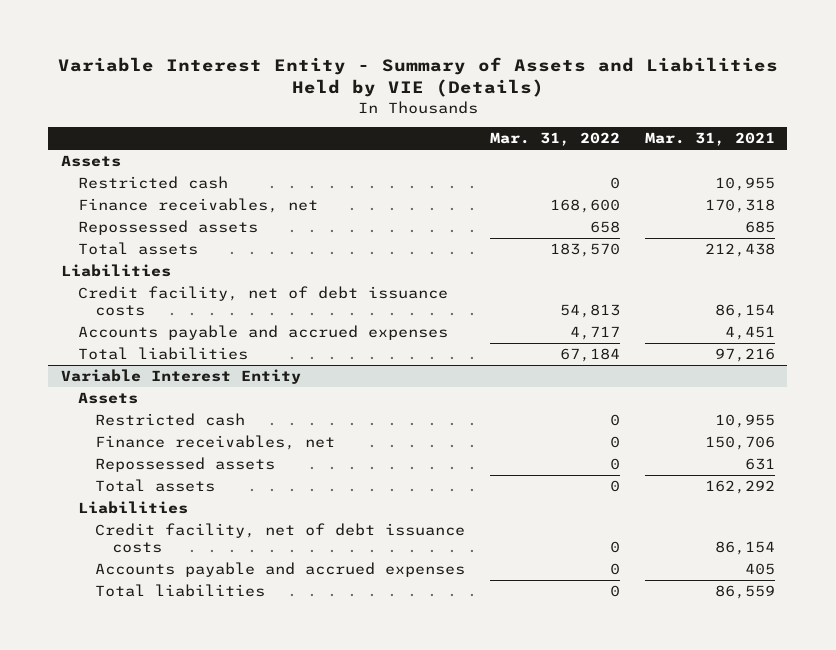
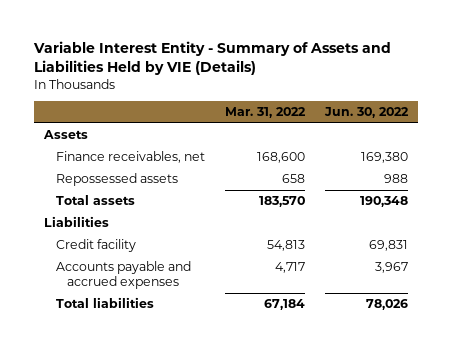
[644,132,775,147] Mar. 31, 2021 -> none
none -> [323,107,409,119] Jun. 30, 2022
[77,176,228,190] Restricted cash -> none
[77,286,448,317] Credit facility, net of debt issuance costs -> [55,239,136,253] Credit facility
[60,369,301,385] Variable Interest Entity -> none
[77,392,138,405] Assets -> none
[94,413,245,427] Restricted cash -> none
[94,435,335,451] Finance receivables, net -> none
[94,457,275,473] Repossessed assets -> none
[94,479,215,493] Total assets -> none
[77,501,188,515] Liabilities -> none
[94,523,465,554] Credit facility, net of debt issuance costs -> none
[94,562,465,578] Accounts payable and accrued expenses -> none
[94,584,265,598] Total liabilities -> none

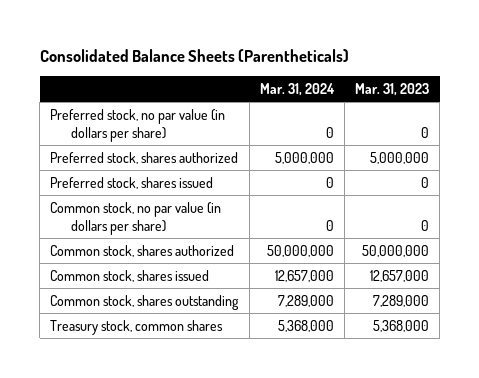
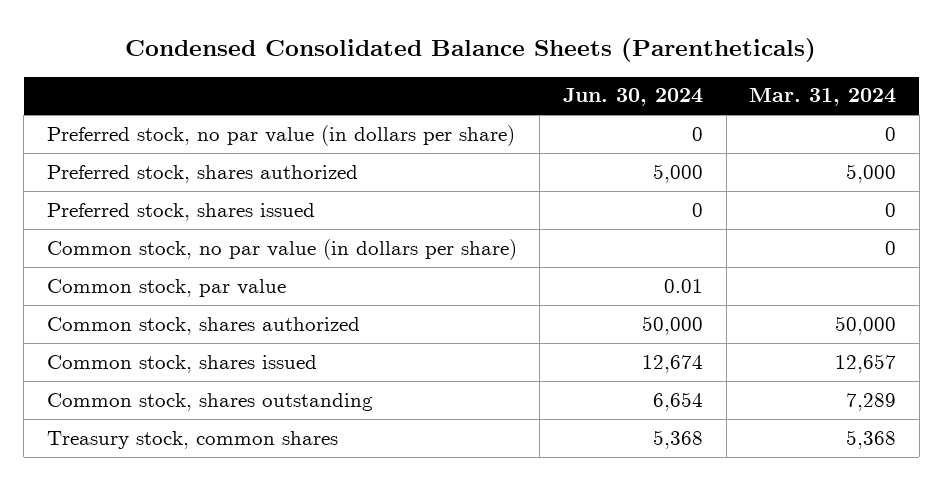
[39,48,349,62] Consolidated Balance Sheets (Parentheticals) -> [125,37,817,62] Condensed Consolidated Balance Sheets (Parentheticals)
[355,82,430,96] Mar. 31, 2023 -> none
none -> [562,88,703,107] Jun. 30, 2024
[274,151,334,164] 5,000,000 -> [846,163,897,183] 5,000
none -> [46,278,286,297] Common stock, par value
[266,244,334,257] 50,000,000 -> [835,315,897,335] 50,000
[274,269,334,282] 12,657,000 -> [835,353,897,373] 12,657
[277,294,334,307] 7,289,000 -> [846,392,897,411] 7,289
[277,319,334,332] 5,368,000 -> [846,429,897,449] 5,368

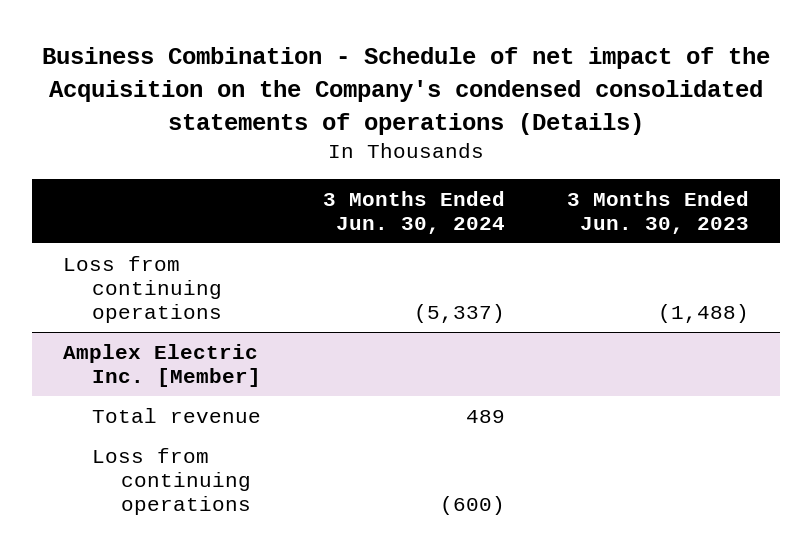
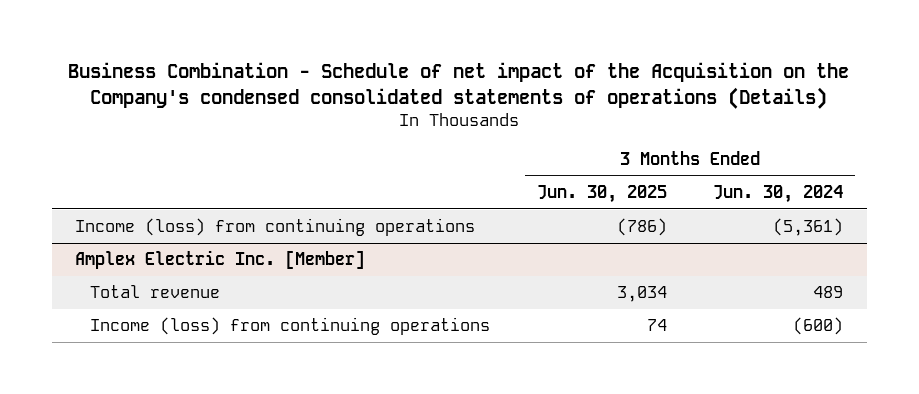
[567,190,750,234] 3 Months Ended Jun. 30, 2023 -> none
none -> [536,184,667,203] Jun. 30, 2025
[62,255,222,324] Loss from continuing operations -> [75,218,476,237] Income (loss) from continuing operations
[414,304,506,324] (5,337) -> [773,218,844,237] (5,361)
[91,447,251,516] Loss from continuing operations -> [90,317,491,336] Income (loss) from continuing operations

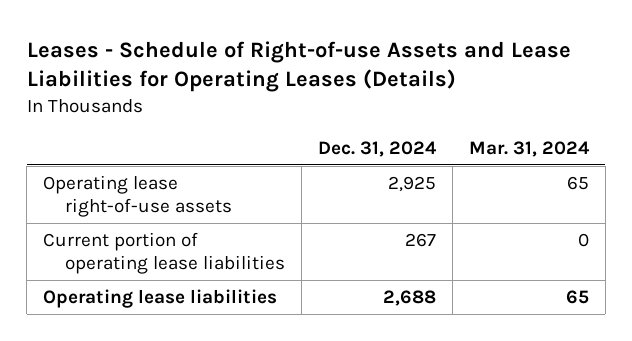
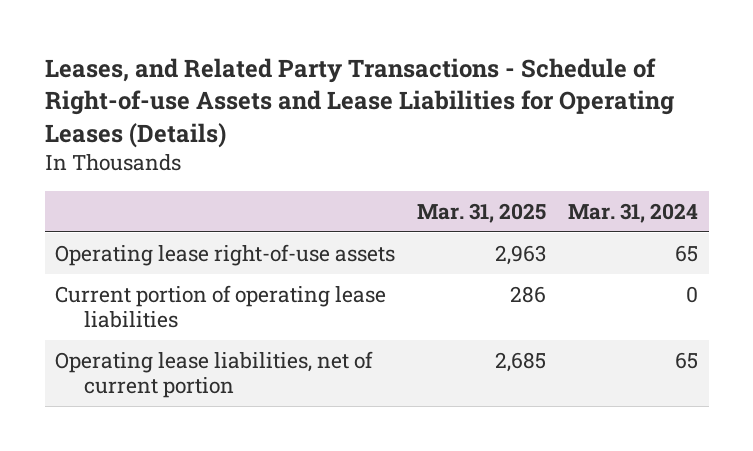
[26,40,571,93] Leases - Schedule of Right-of-use Assets and Lease Liabilities for Operating Leases (Details) -> [44,57,674,148] Leases, and Related Party Transactions - Schedule of Right-of-use Assets and Lease Liabilities for Operating Leases (Details)
[317,141,437,158] Dec. 31, 2024 -> none
none -> [417,202,547,223] Mar. 31, 2025
[43,288,278,308] Operating lease liabilities -> [55,351,374,399] Operating lease liabilities, net of current portion

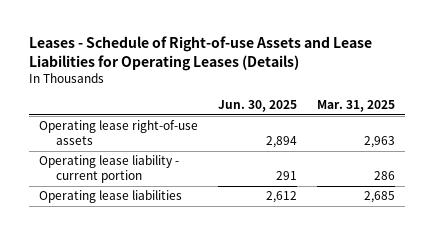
[44,57,674,148] Leases, and Related Party Transactions - Schedule of Right-of-use Assets and Lease Liabilities for Operating Leases (Details) -> [29,35,373,71] Leases - Schedule of Right-of-use Assets and Lease Liabilities for Operating Leases (Details)
[567,202,698,223] Mar. 31, 2024 -> none
none -> [217,100,297,113] Jun. 30, 2025
[55,285,387,329] Current portion of operating lease liabilities -> [38,155,179,184] Operating lease liability - current portion
[55,351,374,399] Operating lease liabilities, net of current portion -> [38,190,182,204] Operating lease liabilities

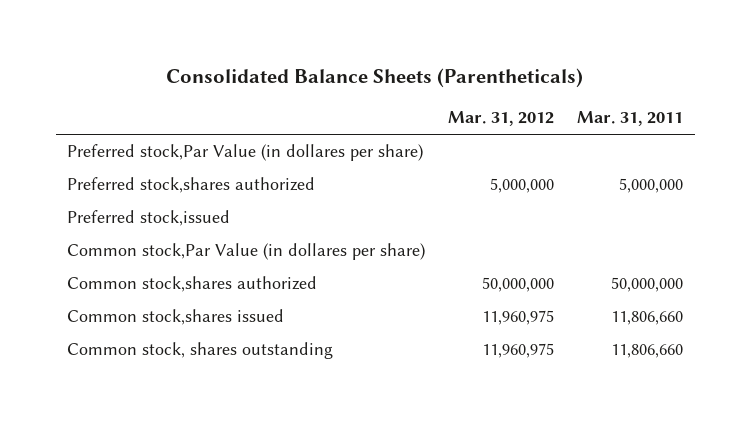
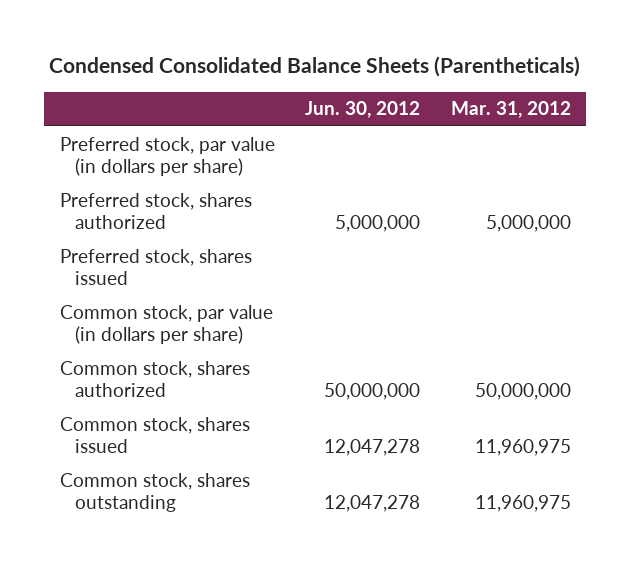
[166,68,584,89] Consolidated Balance Sheets (Parentheticals) -> [49,56,581,78] Condensed Consolidated Balance Sheets (Parentheticals)
[577,111,684,127] Mar. 31, 2011 -> none
none -> [305,101,421,119] Jun. 30, 2012
[67,144,424,162] Preferred stock,Par Value (in dollares per share) -> [59,136,275,176] Preferred stock, par value (in dollars per share)
[67,177,316,194] Preferred stock,shares authorized -> [59,192,252,229] Preferred stock, shares authorized
[67,210,231,227] Preferred stock,issued -> [59,248,252,285] Preferred stock, shares issued
[67,243,426,261] Common stock,Par Value (in dollares per share) -> [59,304,273,344] Common stock, par value (in dollars per share)
[67,276,318,293] Common stock,shares authorized -> [59,360,250,397] Common stock, shares authorized
[67,309,285,326] Common stock,shares issued -> [59,416,250,453] Common stock, shares issued

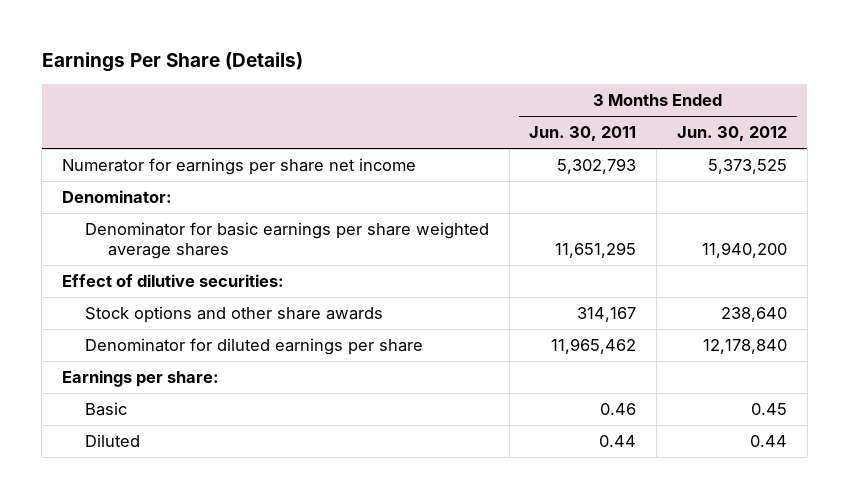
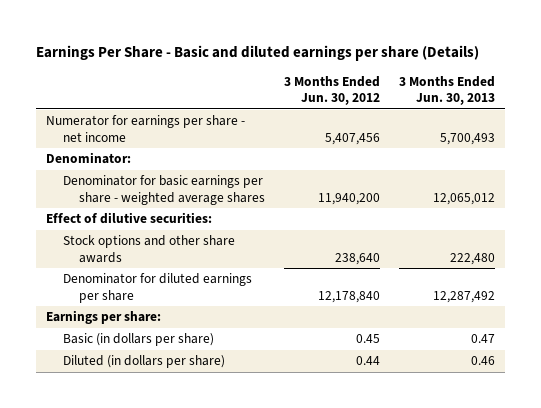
[41,52,303,73] Earnings Per Share (Details) -> [36,45,480,62] Earnings Per Share - Basic and diluted earnings per share (Details)
[529,126,637,142] Jun. 30, 2011 -> none
none -> [399,75,496,106] 3 Months Ended Jun. 30, 2013
[62,158,417,176] Numerator for earnings per share net income -> [46,115,246,142] Numerator for earnings per share - net income
[708,159,788,175] 5,373,525 -> [325,132,381,145] 5,407,456
[84,222,489,259] Denominator for basic earnings per share weighted average shares -> [62,175,266,205] Denominator for basic earnings per share - weighted average shares
[84,402,127,417] Basic -> [62,333,214,347] Basic (in dollars per share)
[84,434,140,448] Diluted -> [62,355,225,369] Diluted (in dollars per share)

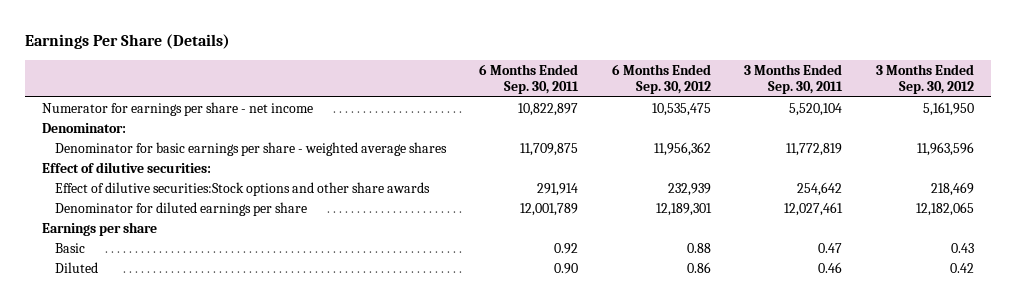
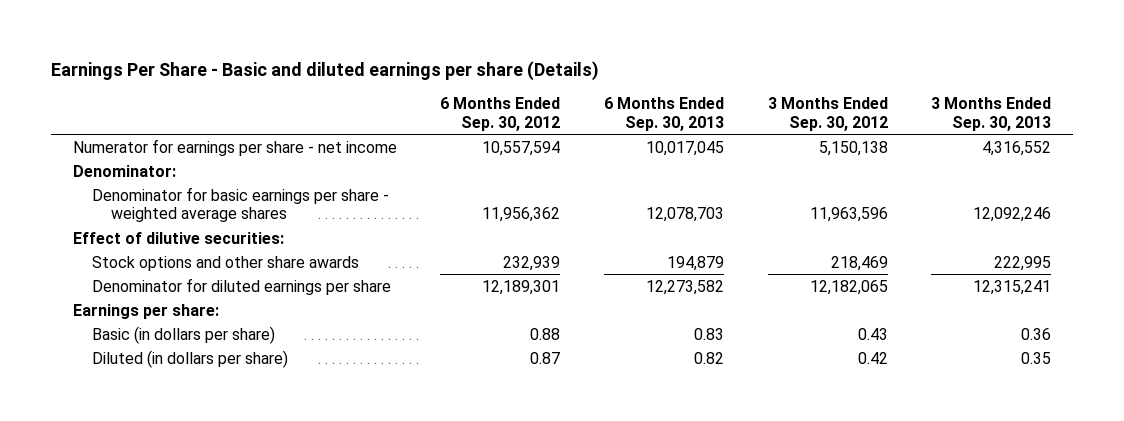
[25,34,231,50] Earnings Per Share (Details) -> [51,60,600,81] Earnings Per Share - Basic and diluted earnings per share (Details)
[479,64,580,95] 6 Months Ended Sep. 30, 2011 -> none
[744,64,844,95] 3 Months Ended Sep. 30, 2011 -> none
none -> [603,97,724,131] 6 Months Ended Sep. 30, 2013
none -> [931,97,1052,131] 3 Months Ended Sep. 30, 2013
[651,102,711,116] 10,535,475 -> [482,140,561,156] 10,557,594
[923,101,975,116] 5,161,950 -> [818,140,888,156] 5,150,138
[54,181,430,196] Effect of dilutive securities:Stock options and other share awards -> [91,255,359,271] Stock options and other share awards
[41,221,157,236] Earnings per share -> [72,303,219,319] Earnings per share:
[54,242,85,253] Basic -> [91,325,275,344] Basic (in dollars per share)
[54,261,98,273] Diluted -> [91,349,288,368] Diluted (in dollars per share)
[686,261,711,273] 0.86 -> [530,351,561,364] 0.87

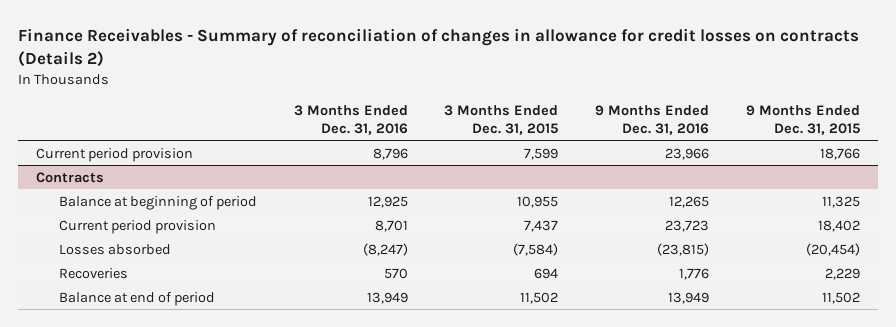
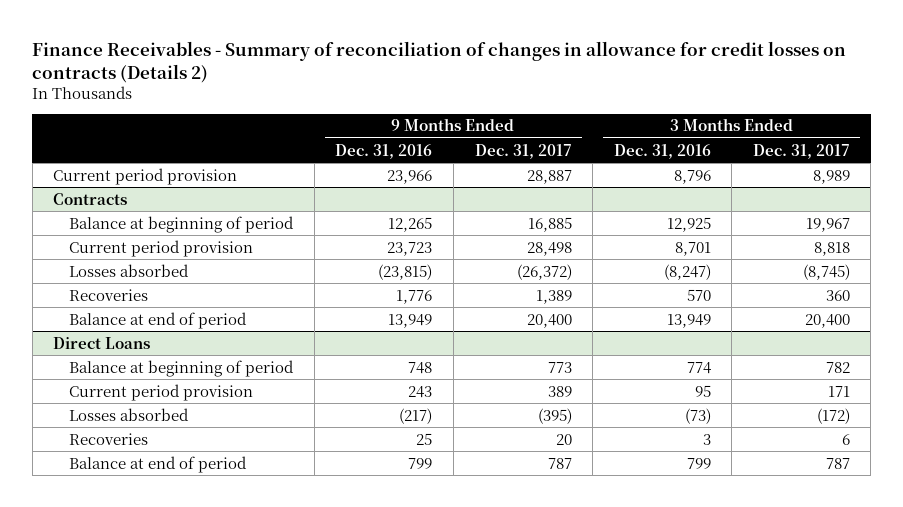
[444,104,559,135] 3 Months Ended Dec. 31, 2015 -> none
[745,104,860,135] 9 Months Ended Dec. 31, 2015 -> none
none -> [474,143,572,159] Dec. 31, 2017
none -> [752,143,850,159] Dec. 31, 2017
none -> [53,336,151,349] Direct Loans
none -> [69,359,295,377] Balance at beginning of period
none -> [69,383,254,401] Current period provision
none -> [69,407,190,421] Losses absorbed
none -> [69,432,149,445] Recoveries
none -> [69,455,248,473] Balance at end of period

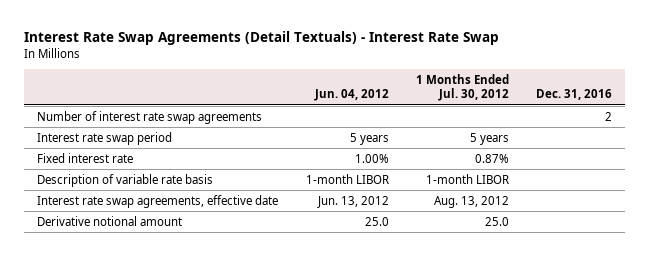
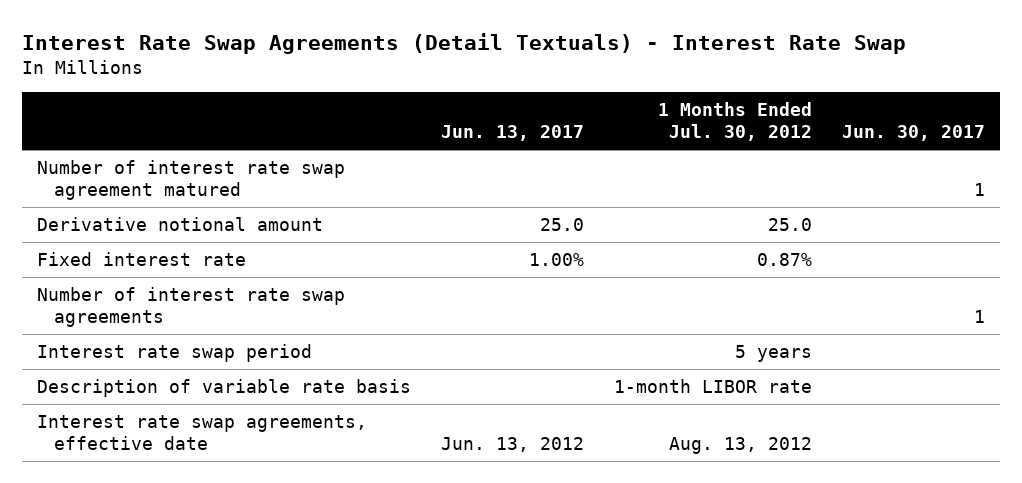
[313,89,389,102] Jun. 04, 2012 -> none
[535,89,612,101] Dec. 31, 2016 -> none
none -> [440,125,584,142] Jun. 13, 2017
none -> [842,125,986,142] Jun. 30, 2017
none -> [36,159,345,201] Number of interest rate swap agreement matured
[37,215,183,226] Derivative notional amount -> [36,216,323,231] Derivative notional amount
[37,152,134,163] Fixed interest rate -> [36,251,246,266] Fixed interest rate
[425,173,509,184] 1-month LIBOR -> [613,378,812,393] 1-month LIBOR rate

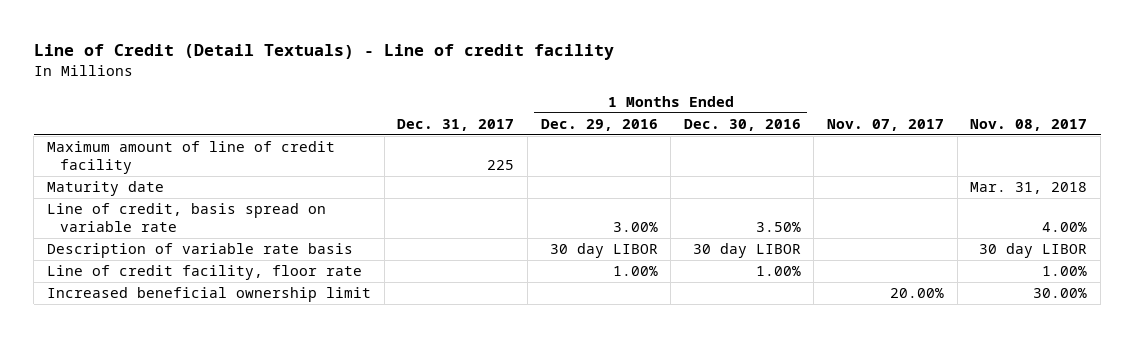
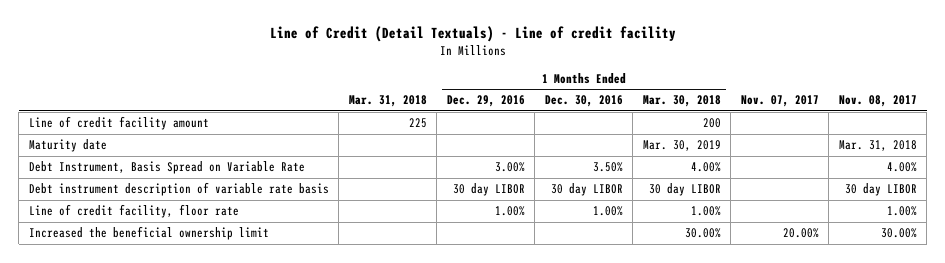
[397,118,515,131] Dec. 31, 2017 -> none
none -> [348,95,427,108] Mar. 31, 2018
none -> [642,95,721,108] Mar. 30, 2018
[47,141,336,174] Maximum amount of line of credit facility -> [28,116,209,131] Line of credit facility amount
[47,203,327,232] Line of credit, basis spread on variable rate -> [28,161,305,175] Debt Instrument, Basis Spread on Variable Rate
[47,243,354,259] Description of variable rate basis -> [28,182,329,197] Debt instrument description of variable rate basis
[47,287,372,303] Increased beneficial ownership limit -> [28,226,269,241] Increased the beneficial ownership limit

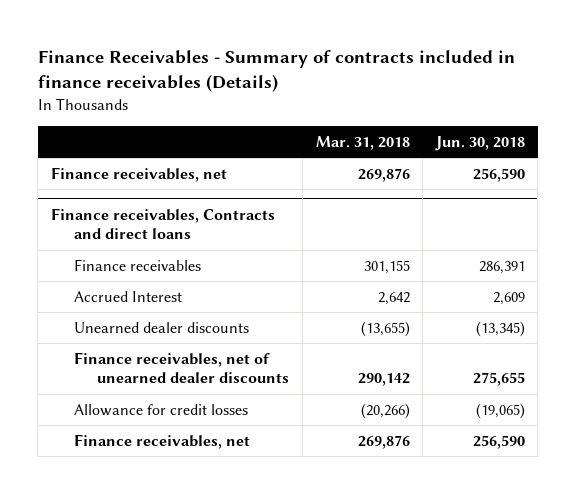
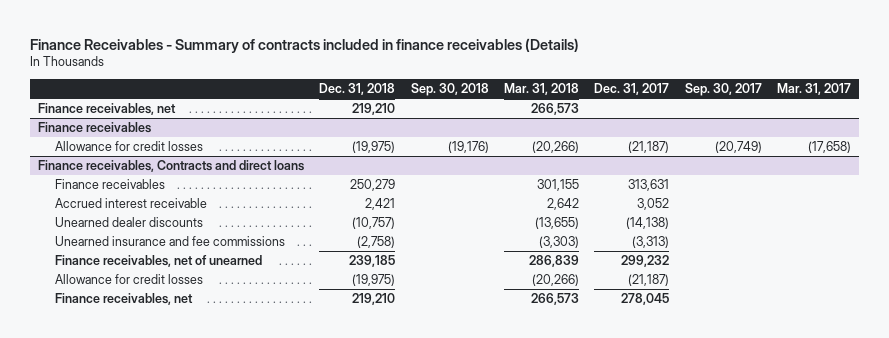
[434,136,525,152] Jun. 30, 2018 -> none
none -> [319,83,396,96] Dec. 31, 2018
none -> [410,83,489,97] Sep. 30, 2018
none -> [594,83,670,96] Dec. 31, 2017
none -> [684,83,762,97] Sep. 30, 2017
none -> [777,83,852,96] Mar. 31, 2017
[357,167,410,182] 269,876 -> [531,103,580,116] 266,573
none -> [37,122,151,134] Finance receivables
none -> [54,141,203,152] Allowance for credit losses
[74,290,183,302] Accrued Interest -> [54,198,207,209] Accrued interest receivable
none -> [54,236,285,247] Unearned insurance and fee commissions
[74,351,290,384] Finance receivables, net of unearned dealer discounts -> [54,255,262,268] Finance receivables, net of unearned
[357,373,410,387] 290,142 -> [529,255,580,268] 286,839
[357,434,410,449] 269,876 -> [531,293,580,306] 266,573

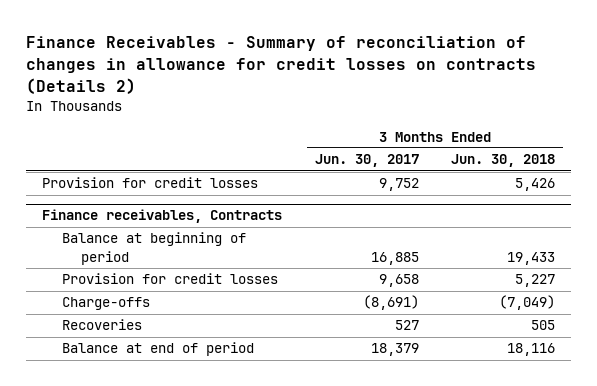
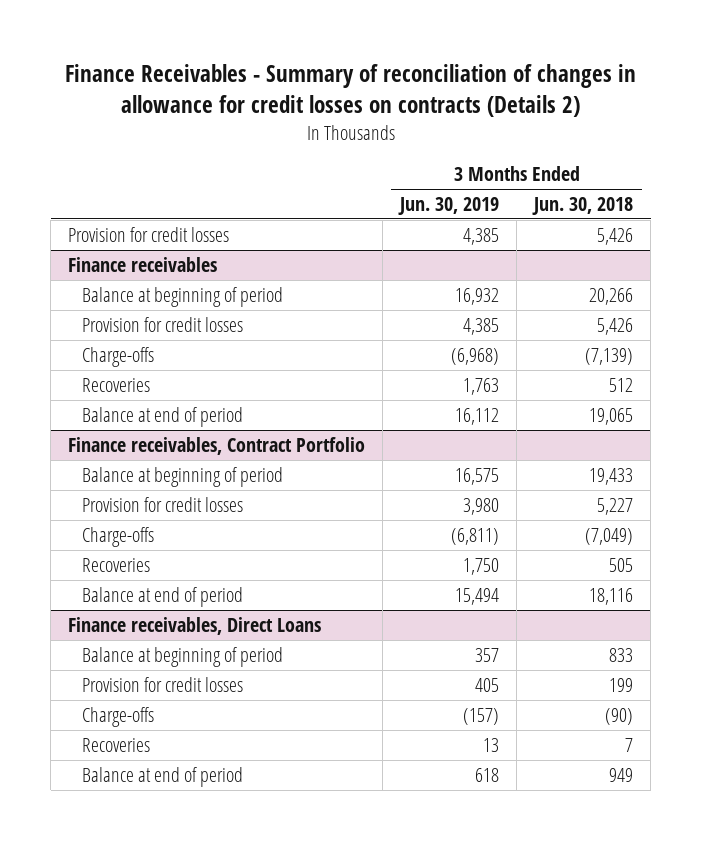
[314,154,419,168] Jun. 30, 2017 -> none
none -> [398,197,500,216] Jun. 30, 2019
none -> [68,256,218,272] Finance receivables
none -> [82,286,284,307] Balance at beginning of period
none -> [82,316,244,332] Provision for credit losses
none -> [82,346,155,367] Charge-offs
none -> [82,377,151,392] Recoveries
none -> [82,406,244,427] Balance at end of period
[42,209,283,224] Finance receivables, Contracts -> [68,436,366,455] Finance receivables, Contract Portfolio
none -> [68,616,322,635] Finance receivables, Direct Loans
none -> [82,646,284,667] Balance at beginning of period
none -> [82,676,244,692] Provision for credit losses
none -> [82,706,155,727] Charge-offs
none -> [82,737,151,752] Recoveries
none -> [82,766,244,787] Balance at end of period

